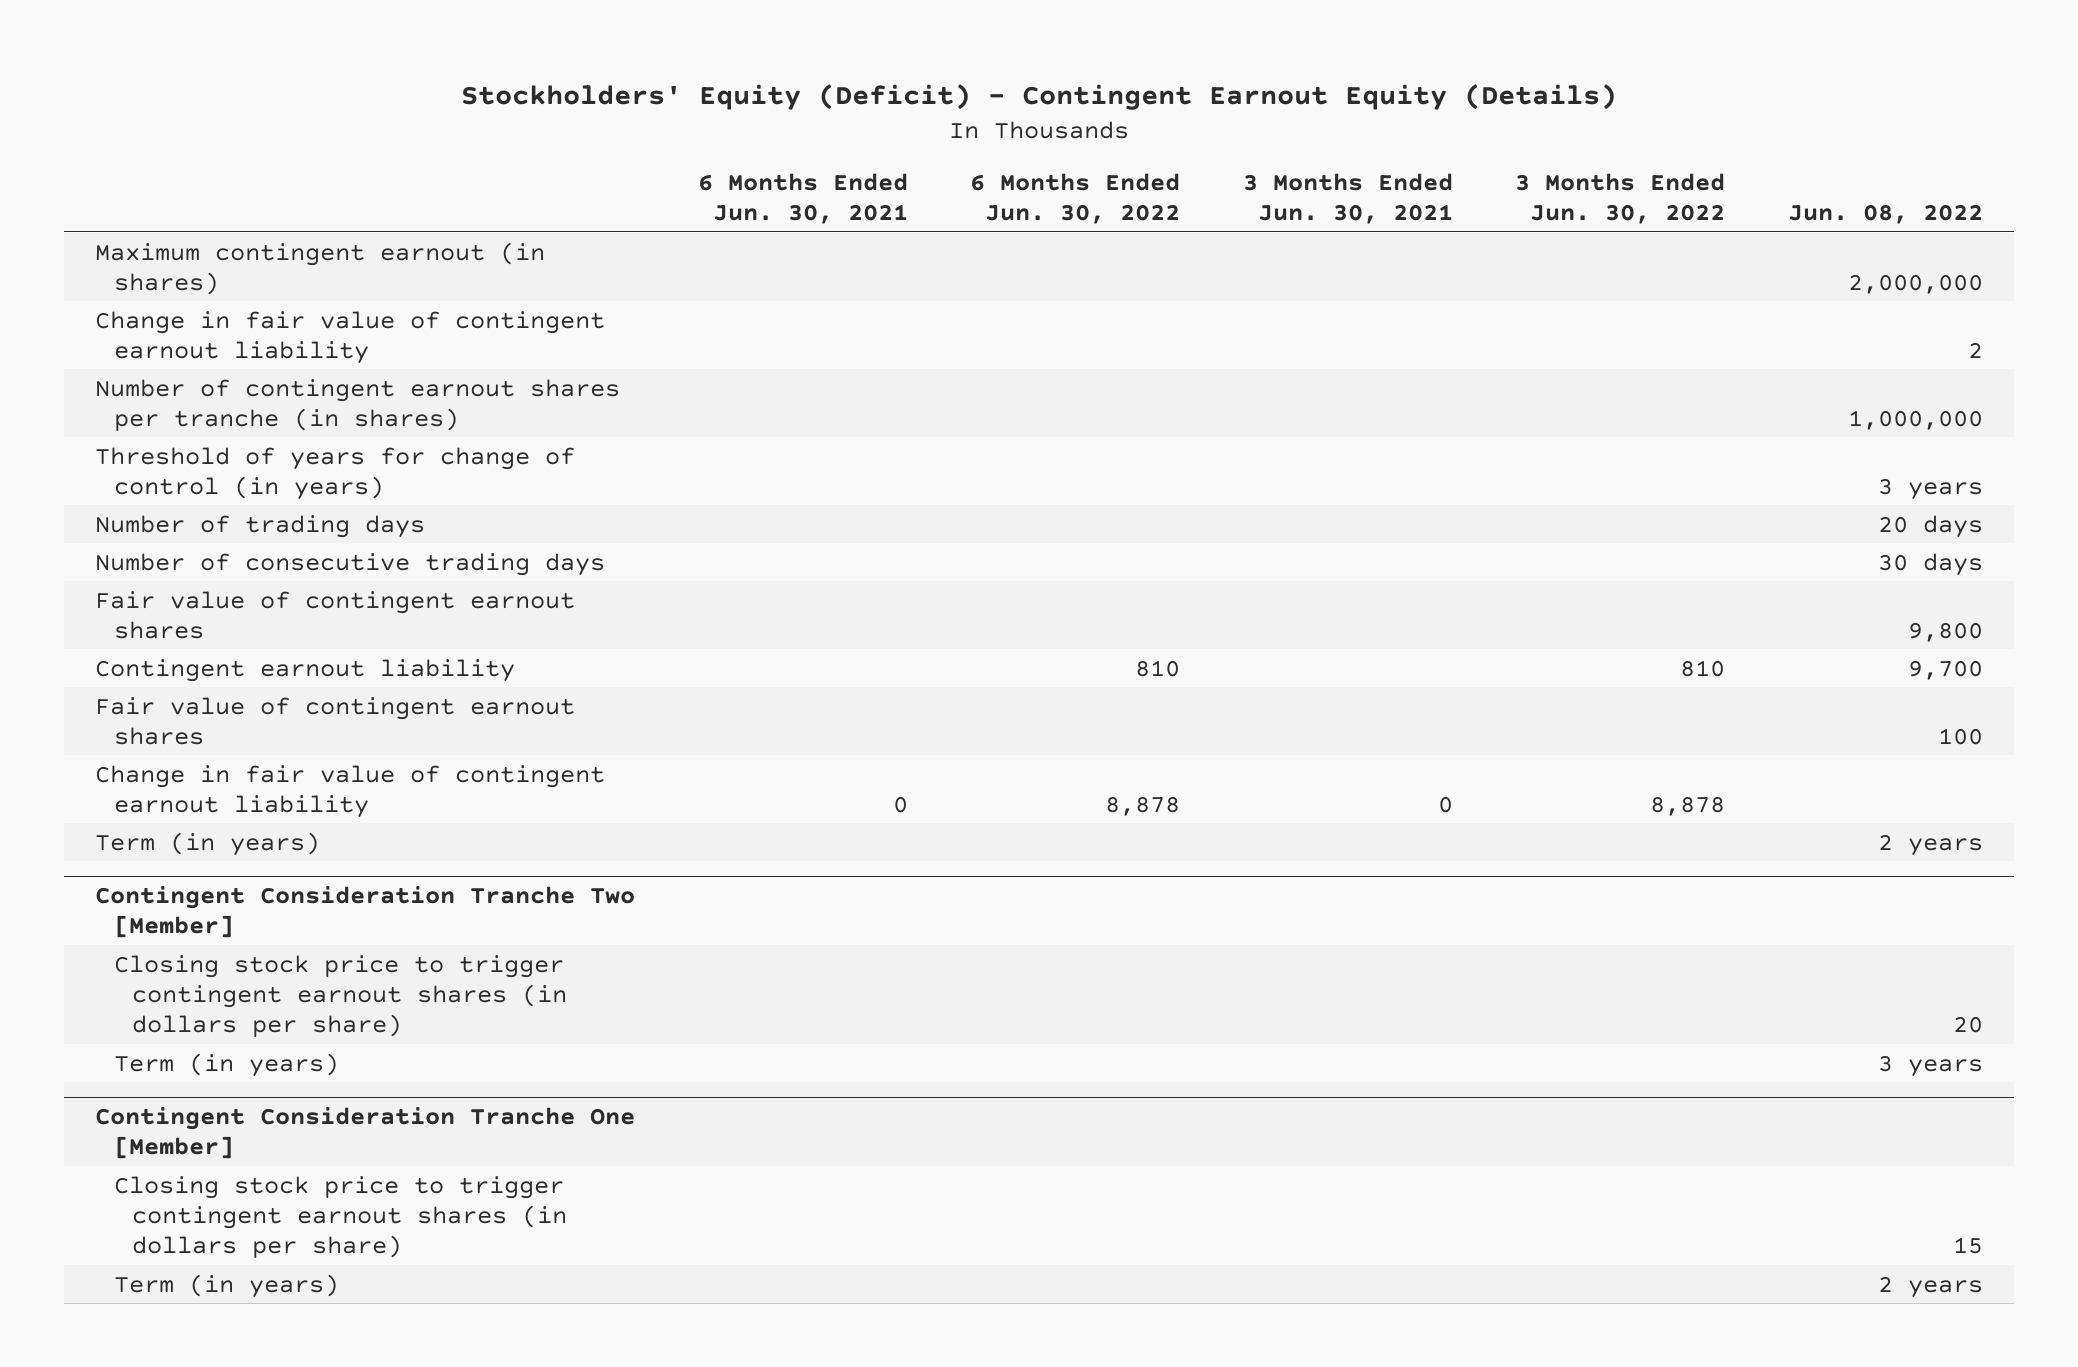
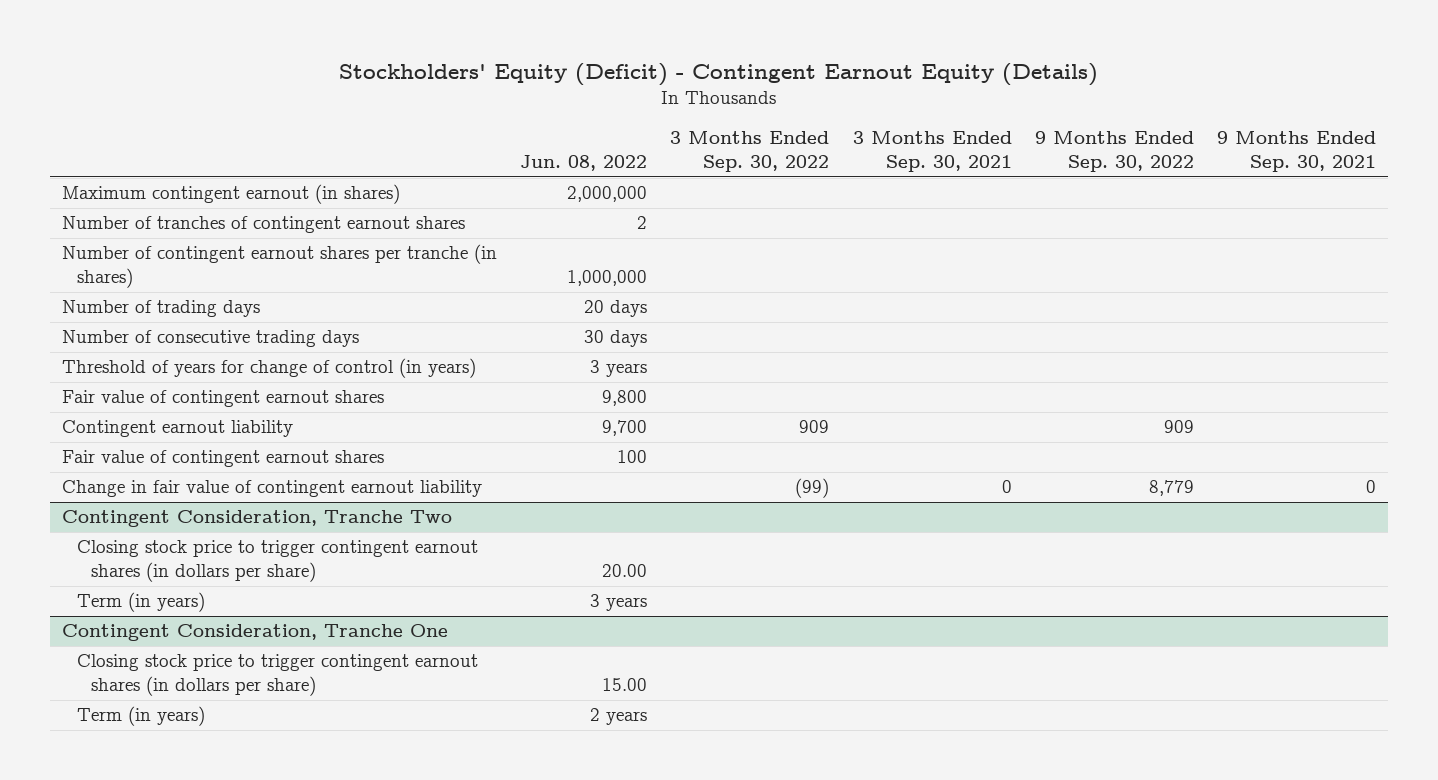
[697,172,908,224] 6 Months Ended Jun. 30, 2021 -> none
[970,172,1181,224] 6 Months Ended Jun. 30, 2022 -> none
[1242,172,1453,224] 3 Months Ended Jun. 30, 2021 -> none
[1515,172,1726,224] 3 Months Ended Jun. 30, 2022 -> none
none -> [670,131,830,173] 3 Months Ended Sep. 30, 2022
none -> [852,131,1012,173] 3 Months Ended Sep. 30, 2021
none -> [1034,131,1194,173] 9 Months Ended Sep. 30, 2022
none -> [1217,131,1377,173] 9 Months Ended Sep. 30, 2021
[95,310,606,364] Change in fair value of contingent earnout liability -> [61,216,465,234] Number of tranches of contingent earnout shares
[95,446,576,500] Threshold of years for change of control (in years) -> [61,358,476,379] Threshold of years for change of control (in years)
[95,831,321,856] Term (in years) -> none
[95,885,636,938] Contingent Consideration Tranche Two [Member] -> [61,510,452,528] Contingent Consideration, Tranche Two
[1952,1015,1983,1033] 20 -> [602,564,648,578] 20.00
[95,1106,636,1159] Contingent Consideration Tranche One [Member] -> [61,624,448,642] Contingent Consideration, Tranche One
[1952,1236,1983,1254] 15 -> [602,678,648,692] 15.00

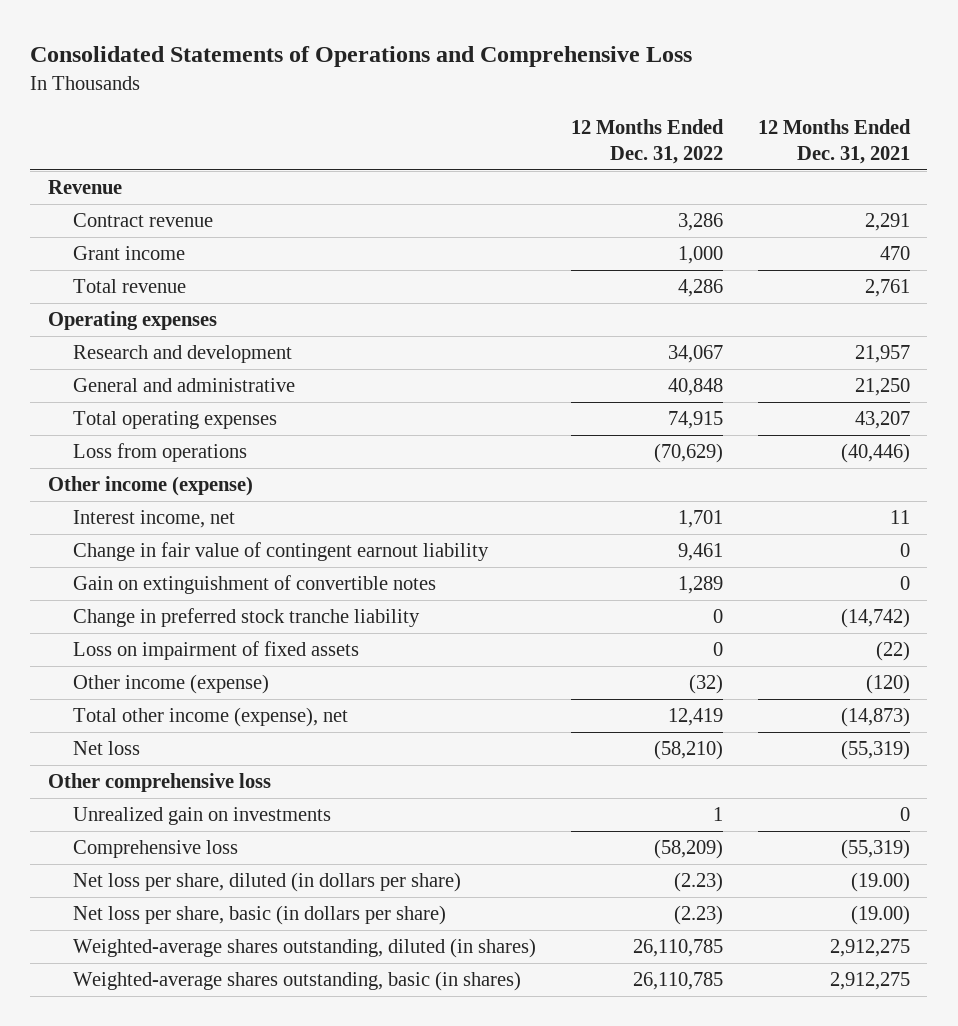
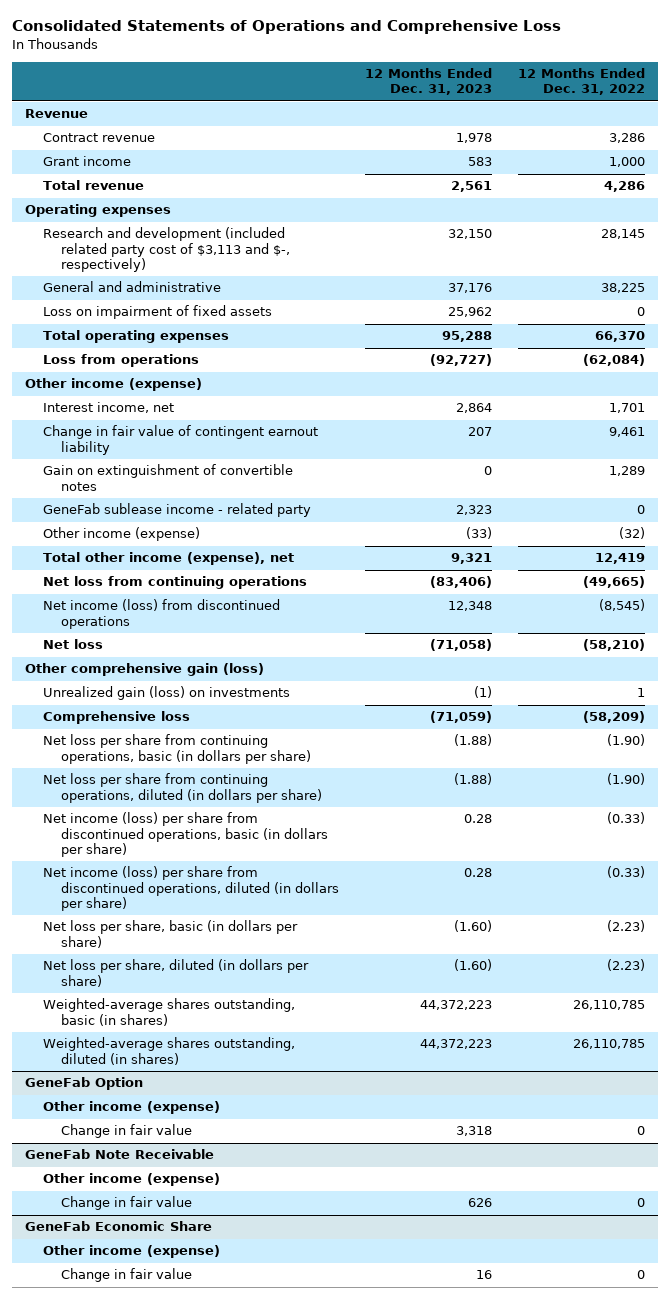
[757,119,911,164] 12 Months Ended Dec. 31, 2021 -> none
none -> [364,68,492,96] 12 Months Ended Dec. 31, 2023
[73,345,293,364] Research and development -> [42,227,290,273] Research and development (included related party cost of $3,113 and $-, respectively)
[668,345,724,364] 34,067 -> [601,229,646,240] 28,145
[668,378,724,397] 40,848 -> [601,283,646,294] 38,225
[73,641,360,661] Loss on impairment of fixed assets -> [42,305,272,320] Loss on impairment of fixed assets
[668,411,724,430] 74,915 -> [595,331,646,343] 66,370
[654,443,724,464] (70,629) -> [583,354,646,367] (62,084)
[73,608,421,628] Change in preferred stock tranche liability -> none
none -> [42,503,311,518] GeneFab sublease income - related party
none -> [42,576,307,590] Net loss from continuing operations
none -> [42,599,280,629] Net income (loss) from discontinued operations
[47,773,271,793] Other comprehensive loss -> [24,663,264,677] Other comprehensive gain (loss)
[73,807,332,826] Unrealized gain on investments -> [42,686,290,701] Unrealized gain (loss) on investments
none -> [42,734,311,764] Net loss per share from continuing operations, basic (in dollars per share)
none -> [42,773,322,803] Net loss per share from continuing operations, diluted (in dollars per share)
none -> [42,812,328,858] Net income (loss) per share from discontinued operations, basic (in dollars per share)
none -> [42,866,339,912] Net income (loss) per share from discontinued operations, diluted (in dollars per share)
[73,872,462,893] Net loss per share, diluted (in dollars per share) -> [42,959,309,987] Net loss per share, diluted (in dollars per share)
[73,938,537,959] Weighted-average shares outstanding, diluted (in shares) -> [42,1037,295,1065] Weighted-average shares outstanding, diluted (in shares)
none -> [24,1077,143,1091] GeneFab Option
none -> [42,1101,220,1115] Other income (expense)
none -> [60,1124,192,1139] Change in fair value
none -> [24,1149,214,1160] GeneFab Note Receivable
none -> [42,1173,220,1187] Other income (expense)
none -> [60,1196,192,1211] Change in fair value
none -> [24,1221,212,1232] GeneFab Economic Share
none -> [42,1245,220,1259] Other income (expense)
none -> [60,1268,192,1283] Change in fair value

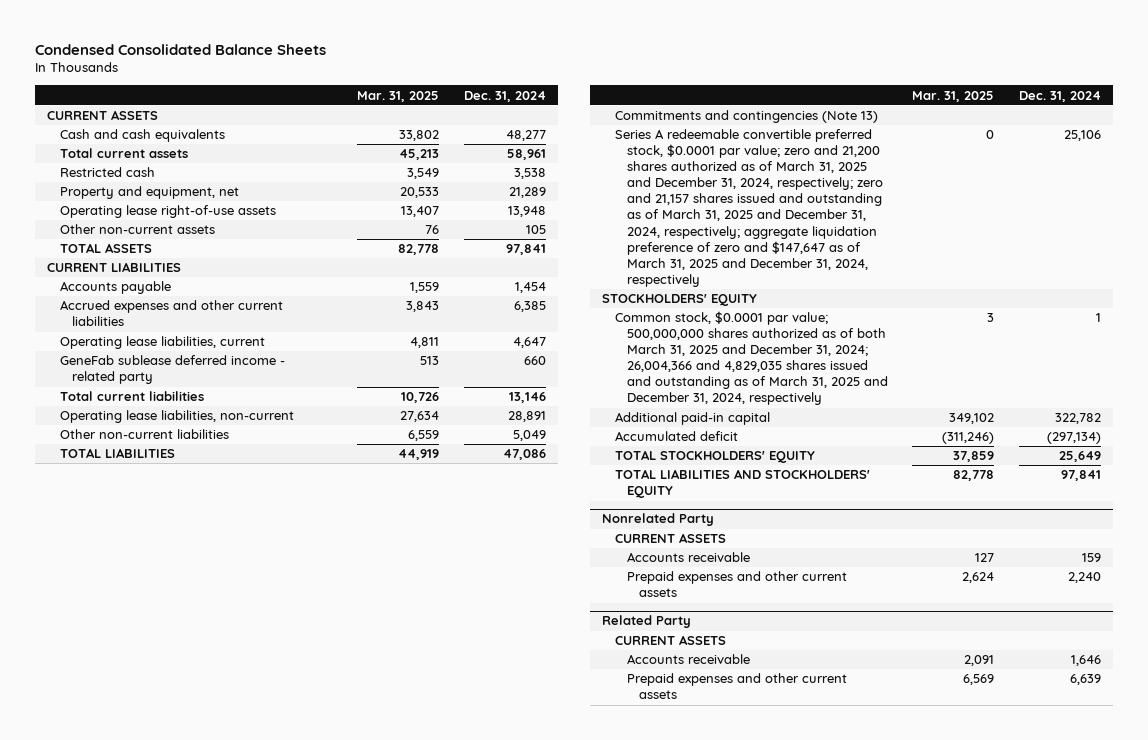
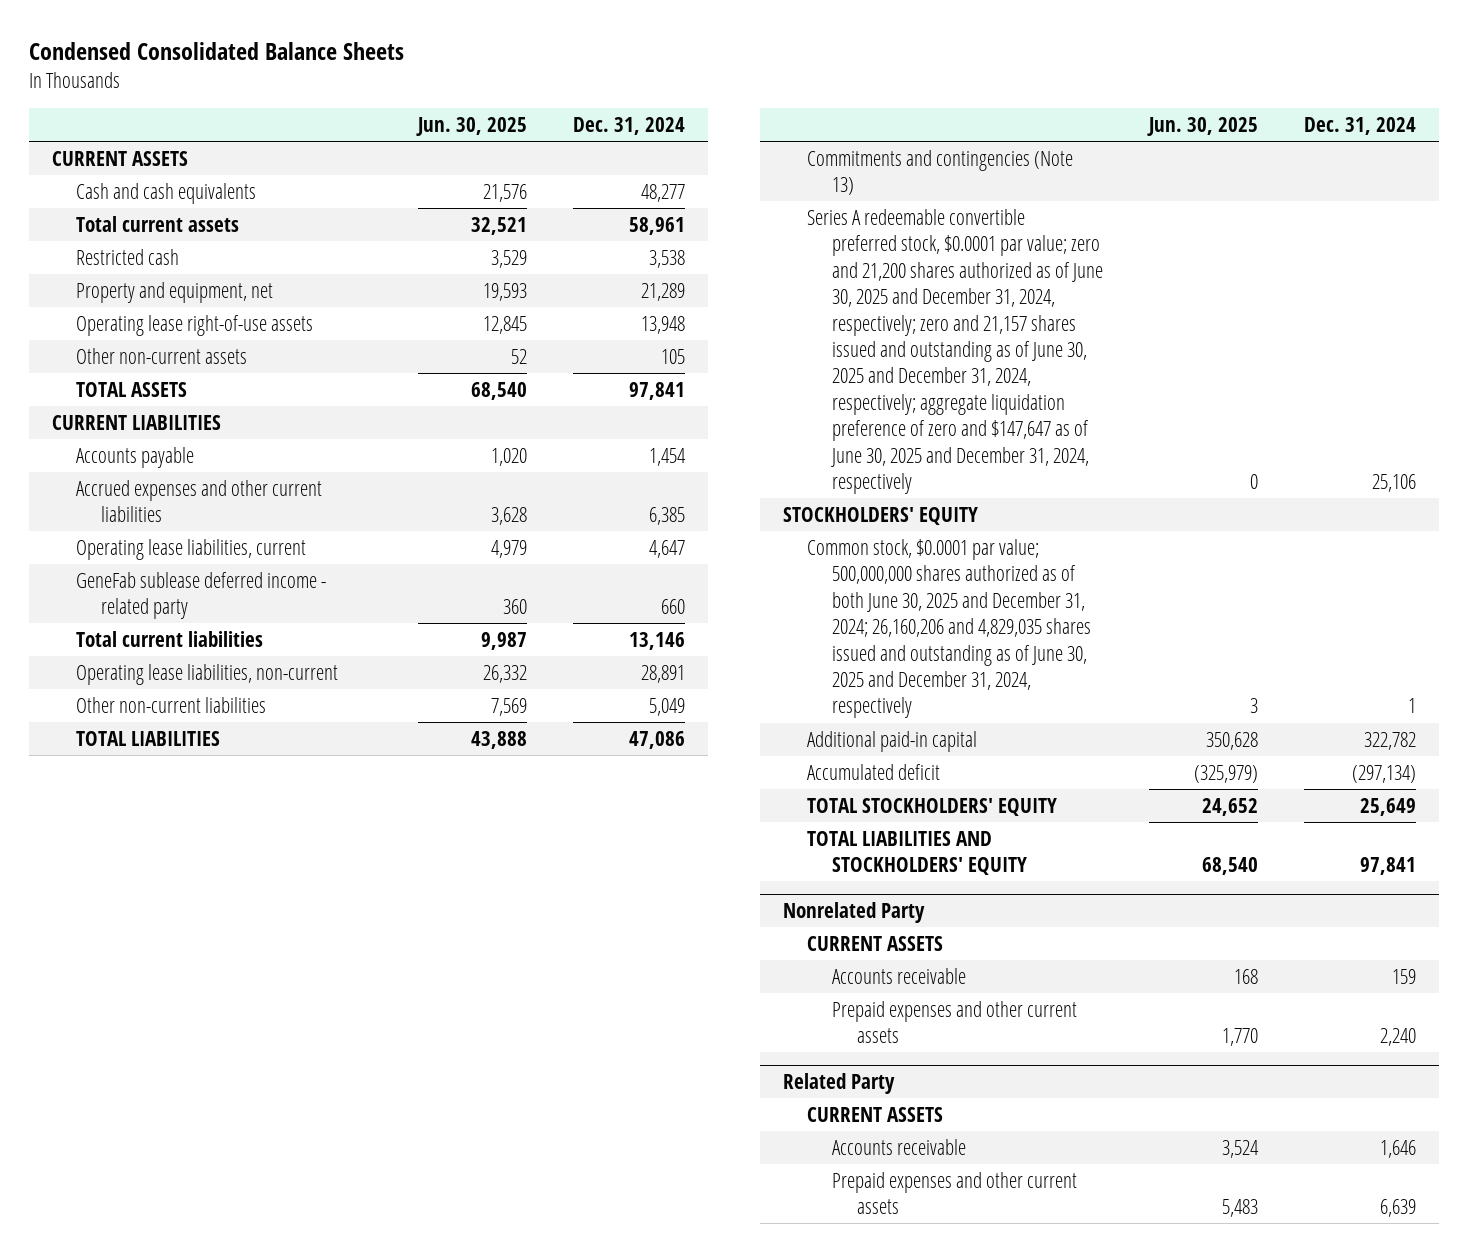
[357,90,440,102] Mar. 31, 2025 -> none
none -> [416,117,528,137] Jun. 30, 2025
[614,129,883,287] Series A redeemable convertible preferred stock, $0.0001 par value; zero and 21,200 shares authorized as of March 31, 2025 and December 31, 2024, respectively; zero and 21,157 shares issued and outstanding as of March 31, 2025 and December 31, 2024, respectively; aggregate liquidation preference of zero and $147,647 as of March 31, 2025 and December 31, 2024, respectively -> [807,208,1104,495] Series A redeemable convertible preferred stock, $0.0001 par value; zero and 21,200 shares authorized as of June 30, 2025 and December 31, 2024, respectively; zero and 21,157 shares issued and outstanding as of June 30, 2025 and December 31, 2024, respectively; aggregate liquidation preference of zero and $147,647 as of June 30, 2025 and December 31, 2024, respectively
[614,311,888,406] Common stock, $0.0001 par value; 500,000,000 shares authorized as of both March 31, 2025 and December 31, 2024; 26,004,366 and 4,829,035 shares issued and outstanding as of March 31, 2025 and December 31, 2024, respectively -> [807,538,1092,719] Common stock, $0.0001 par value; 500,000,000 shares authorized as of both June 30, 2025 and December 31, 2024; 26,160,206 and 4,829,035 shares issued and outstanding as of June 30, 2025 and December 31, 2024, respectively

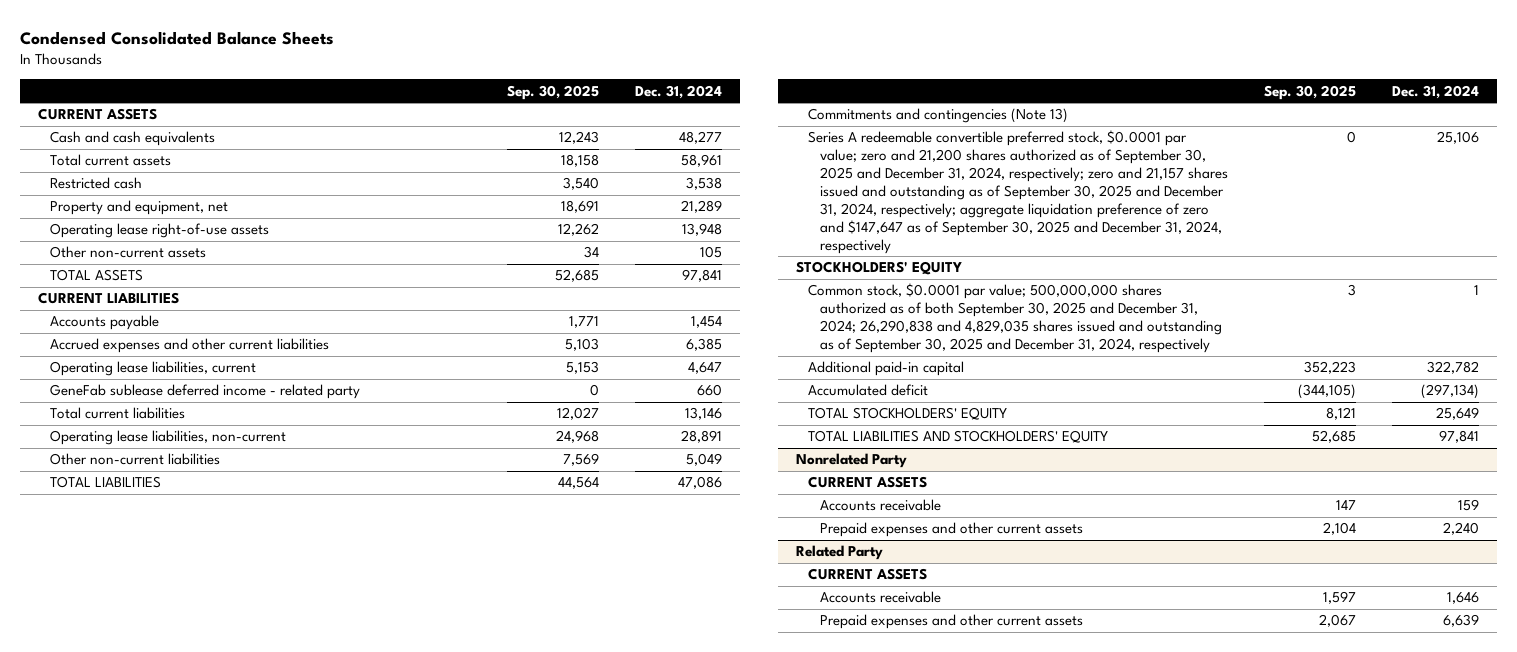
[416,117,528,137] Jun. 30, 2025 -> none
none -> [506,84,599,100] Sep. 30, 2025
[807,208,1104,495] Series A redeemable convertible preferred stock, $0.0001 par value; zero and 21,200 shares authorized as of June 30, 2025 and December 31, 2024, respectively; zero and 21,157 shares issued and outstanding as of June 30, 2025 and December 31, 2024, respectively; aggregate liquidation preference of zero and $147,647 as of June 30, 2025 and December 31, 2024, respectively -> [808,130,1229,254] Series A redeemable convertible preferred stock, $0.0001 par value; zero and 21,200 shares authorized as of September 30, 2025 and December 31, 2024, respectively; zero and 21,157 shares issued and outstanding as of September 30, 2025 and December 31, 2024, respectively; aggregate liquidation preference of zero and $147,647 as of September 30, 2025 and December 31, 2024, respectively
[807,538,1092,719] Common stock, $0.0001 par value; 500,000,000 shares authorized as of both June 30, 2025 and December 31, 2024; 26,160,206 and 4,829,035 shares issued and outstanding as of June 30, 2025 and December 31, 2024, respectively -> [808,283,1223,354] Common stock, $0.0001 par value; 500,000,000 shares authorized as of both September 30, 2025 and December 31, 2024; 26,290,838 and 4,829,035 shares issued and outstanding as of September 30, 2025 and December 31, 2024, respectively

